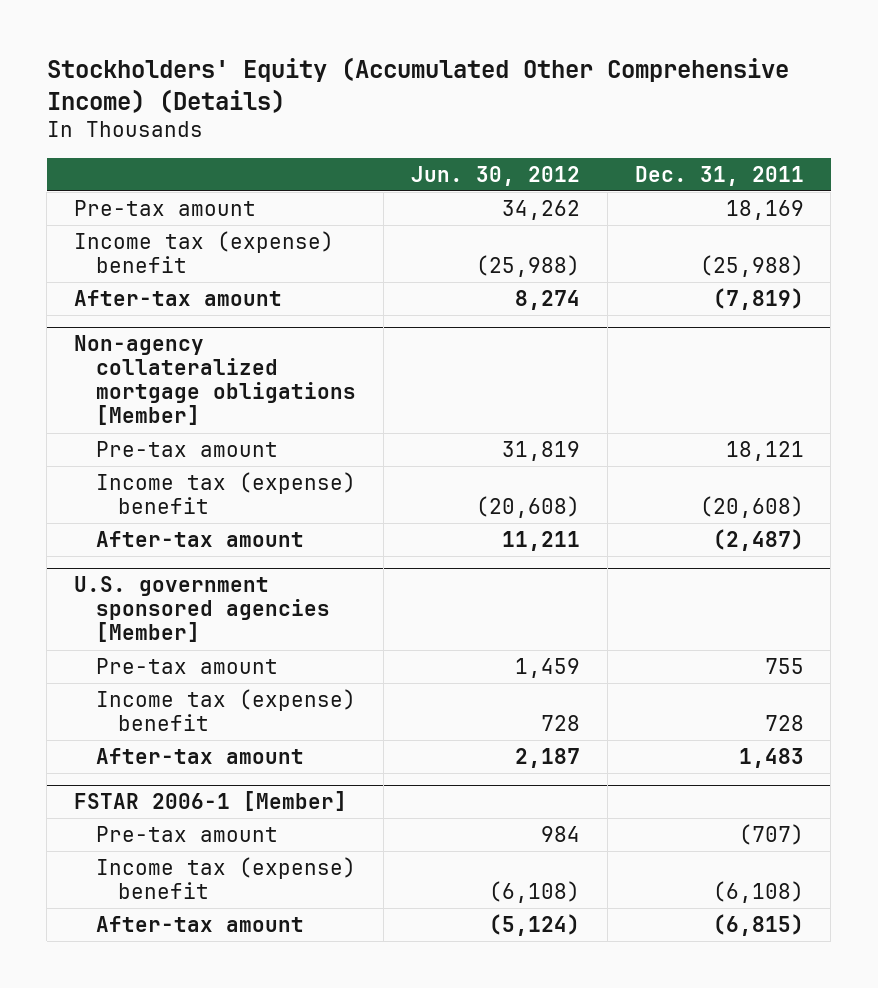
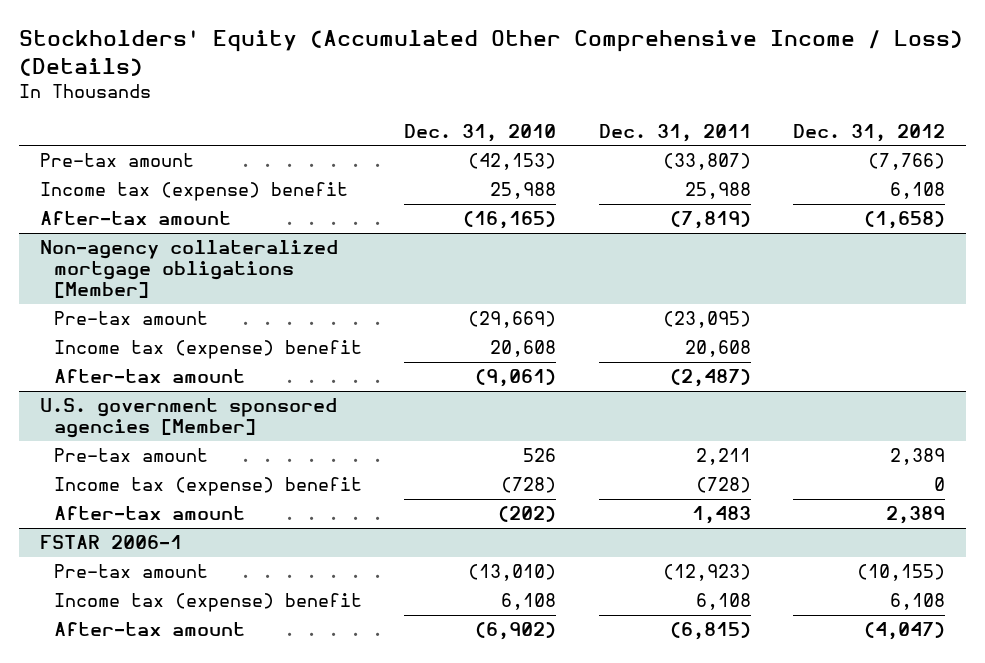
[46,57,789,113] Stockholders' Equity (Accumulated Other Comprehensive Income) (Details) -> [18,30,963,77] Stockholders' Equity (Accumulated Other Comprehensive Income / Loss) (Details)
[410,165,580,186] Jun. 30, 2012 -> none
none -> [404,123,557,142] Dec. 31, 2010
none -> [793,123,946,142] Dec. 31, 2012
[725,200,804,221] 18,169 -> [662,153,751,171] (33,807)
[699,255,804,278] (25,988) -> [684,182,751,200] 25,988
[725,441,804,462] 18,121 -> [662,311,751,329] (23,095)
[699,496,804,519] (20,608) -> [684,340,751,358] 20,608
[764,658,804,675] 755 -> [695,448,751,466] 2,211
[764,715,804,732] 728 -> [695,477,751,494] (728)
[74,791,348,812] FSTAR 2006-1 [Member] -> [39,535,182,550] FSTAR 2006-1
[738,824,804,846] (707) -> [662,564,751,582] (12,923)
[712,881,804,904] (6,108) -> [695,593,751,611] 6,108

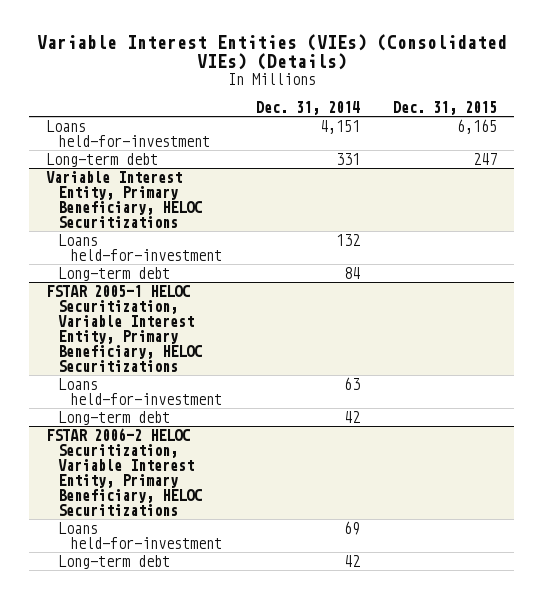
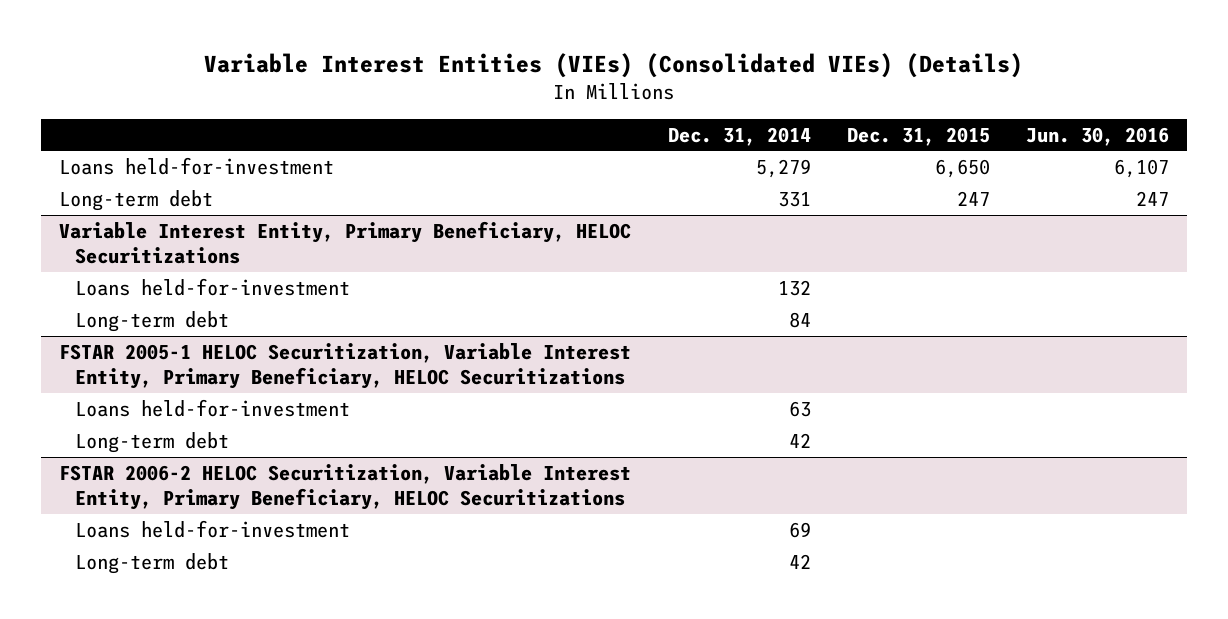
none -> [1026,126,1170,146] Jun. 30, 2016
[319,119,360,134] 4,151 -> [755,158,811,178] 5,279
[457,118,498,134] 6,165 -> [934,158,990,178] 6,650

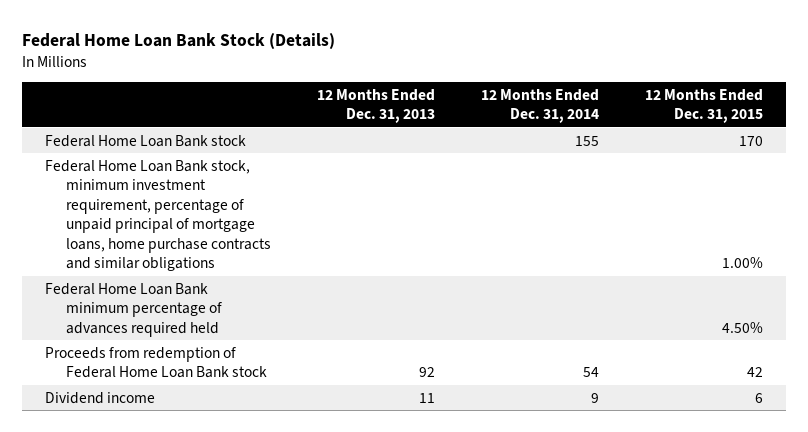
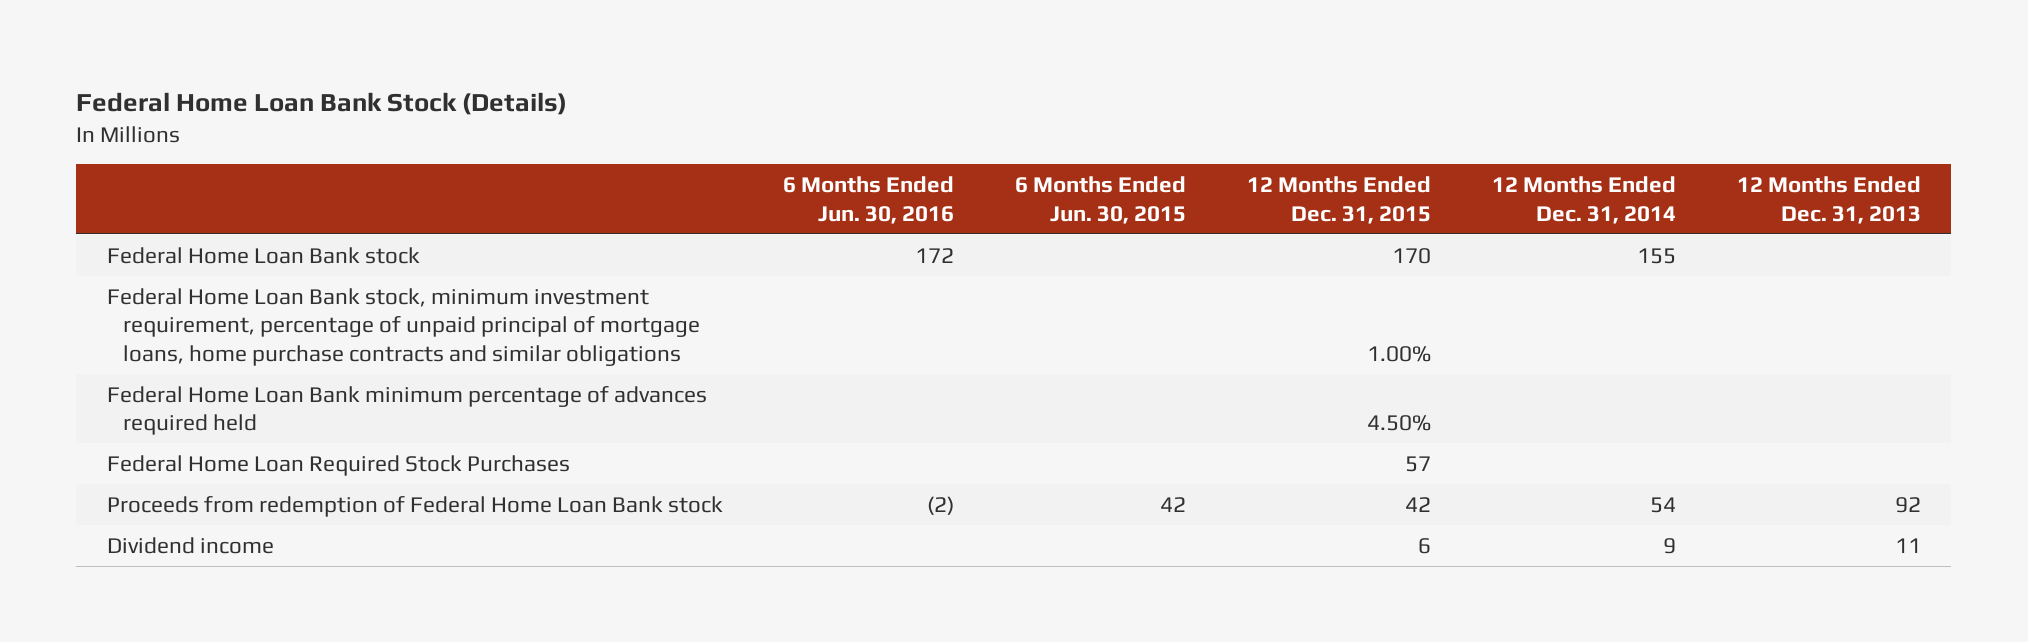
none -> [783,176,955,224] 6 Months Ended Jun. 30, 2016
none -> [1015,176,1187,224] 6 Months Ended Jun. 30, 2015
none -> [106,454,570,476] Federal Home Loan Required Stock Purchases

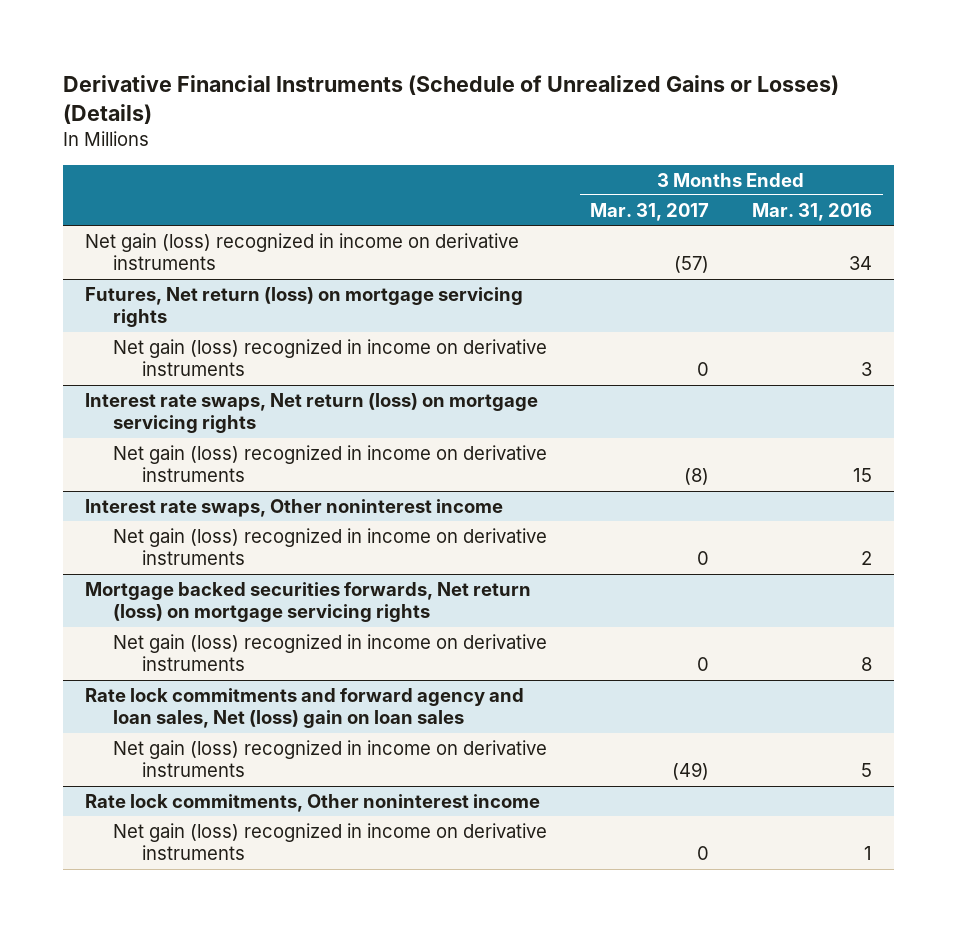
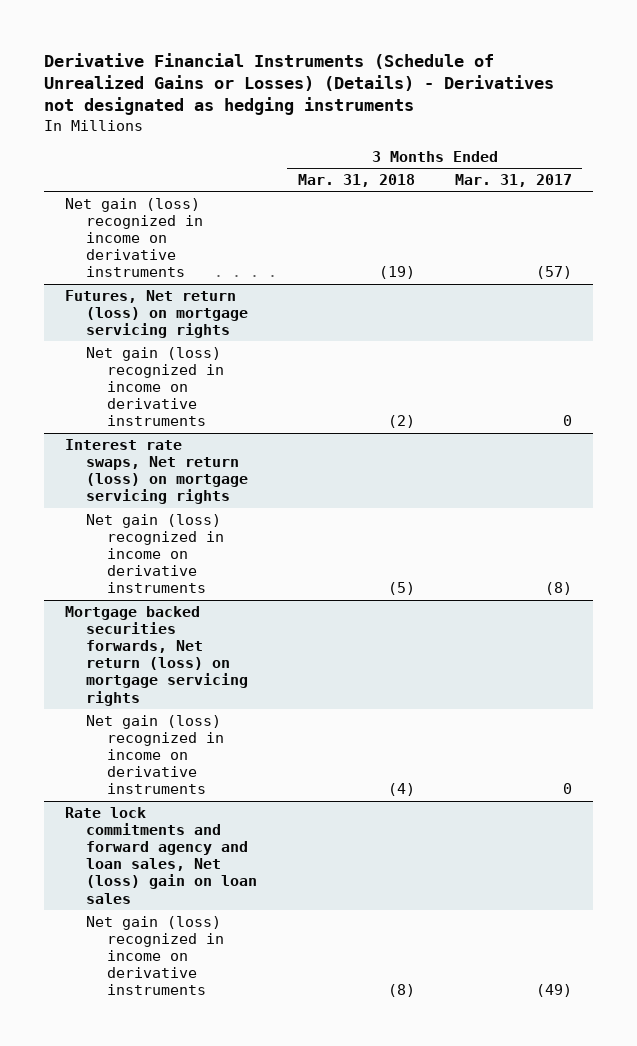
[63,74,840,124] Derivative Financial Instruments (Schedule of Unrealized Gains or Losses) (Details) -> [44,52,555,116] Derivative Financial Instruments (Schedule of Unrealized Gains or Losses) (Details) - Derivatives not designated as hedging instruments
[752,202,873,221] Mar. 31, 2016 -> none
none -> [297,173,415,187] Mar. 31, 2018
[84,498,503,517] Interest rate swaps, Other noninterest income -> none
[113,527,548,566] Net gain (loss) recognized in income on derivative instruments -> none
[84,793,540,812] Rate lock commitments, Other noninterest income -> none
[113,822,548,861] Net gain (loss) recognized in income on derivative instruments -> none

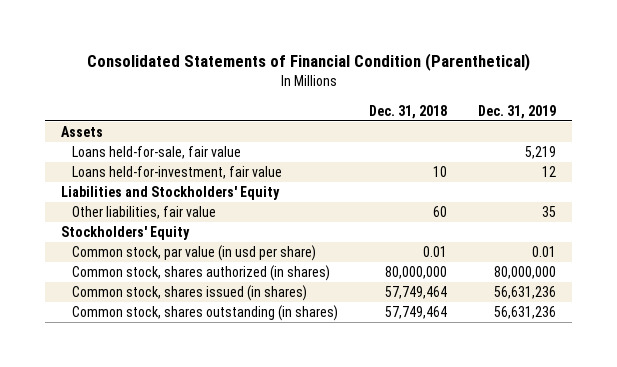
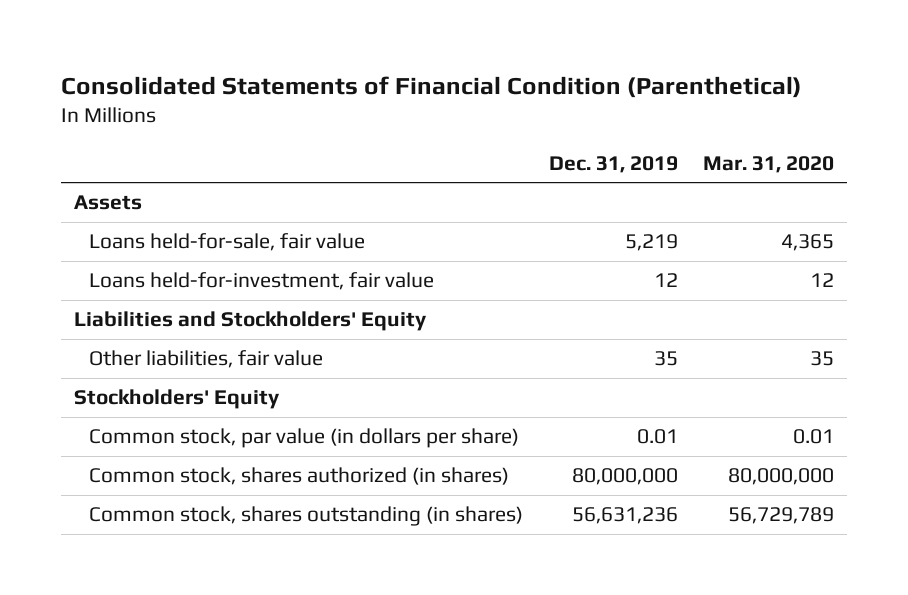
[368,104,447,119] Dec. 31, 2018 -> none
none -> [703,155,835,173] Mar. 31, 2020
[71,245,316,262] Common stock, par value (in usd per share) -> [89,428,520,449] Common stock, par value (in dollars per share)
[71,285,307,302] Common stock, shares issued (in shares) -> none

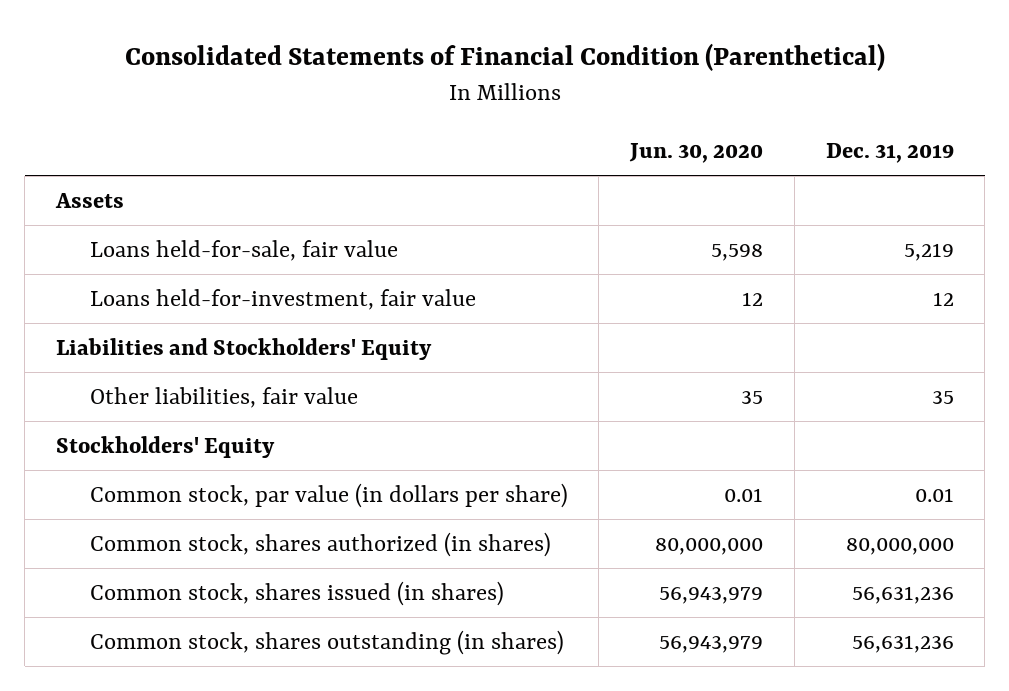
[703,155,835,173] Mar. 31, 2020 -> none
none -> [629,143,764,164] Jun. 30, 2020
none -> [89,581,504,607] Common stock, shares issued (in shares)

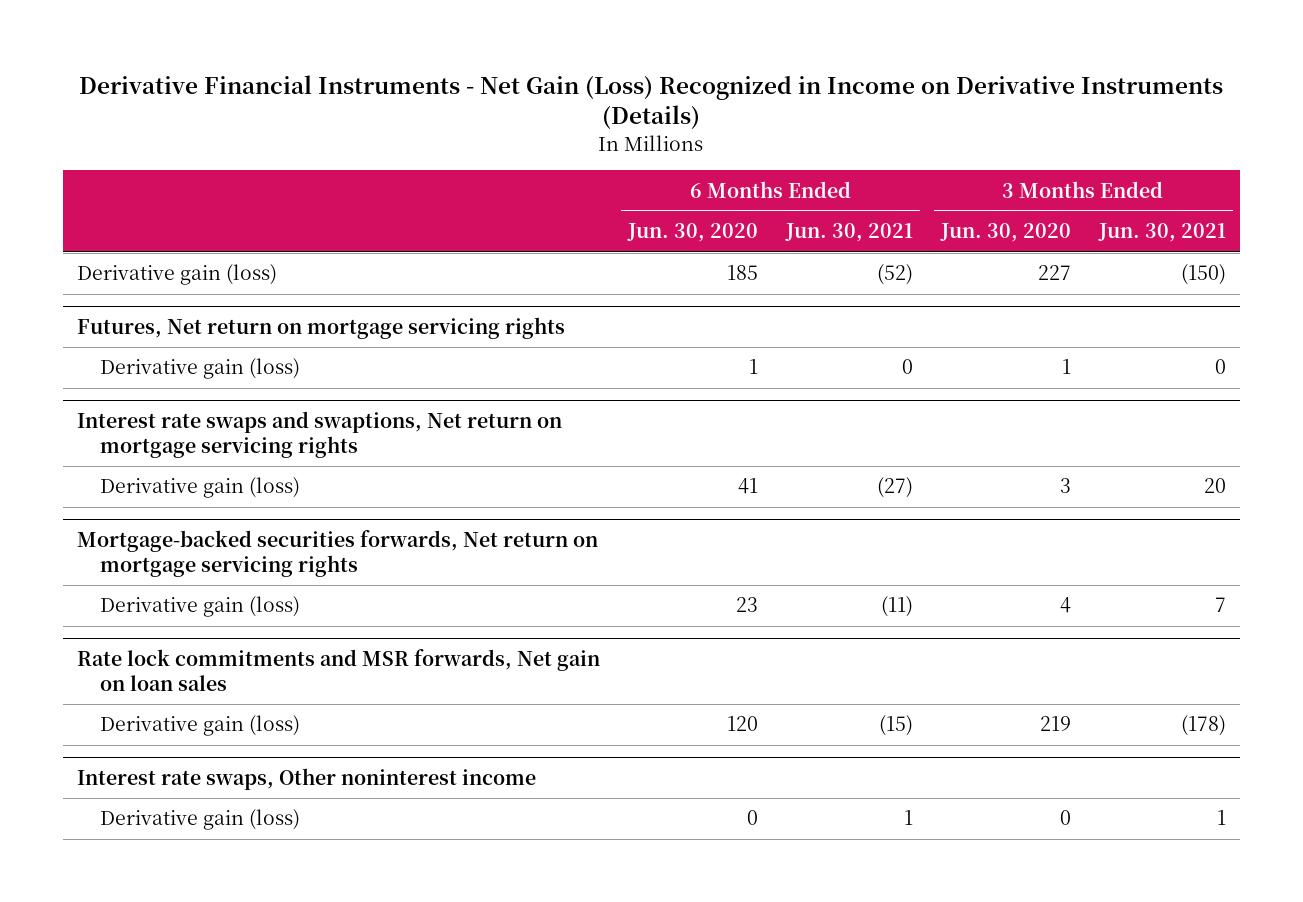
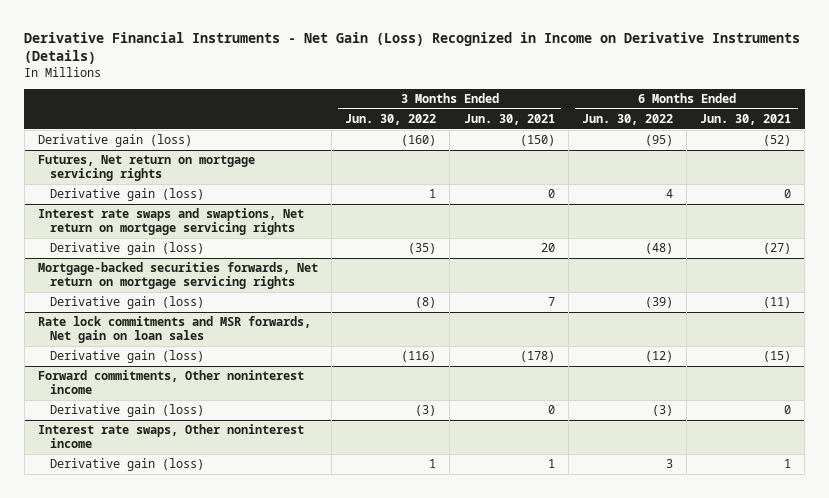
[627,223,759,243] Jun. 30, 2020 -> none
[939,223,1071,243] Jun. 30, 2020 -> none
none -> [345,114,437,126] Jun. 30, 2022
none -> [581,114,673,126] Jun. 30, 2022
none -> [38,370,305,395] Forward commitments, Other noninterest income
none -> [50,404,205,418] Derivative gain (loss)

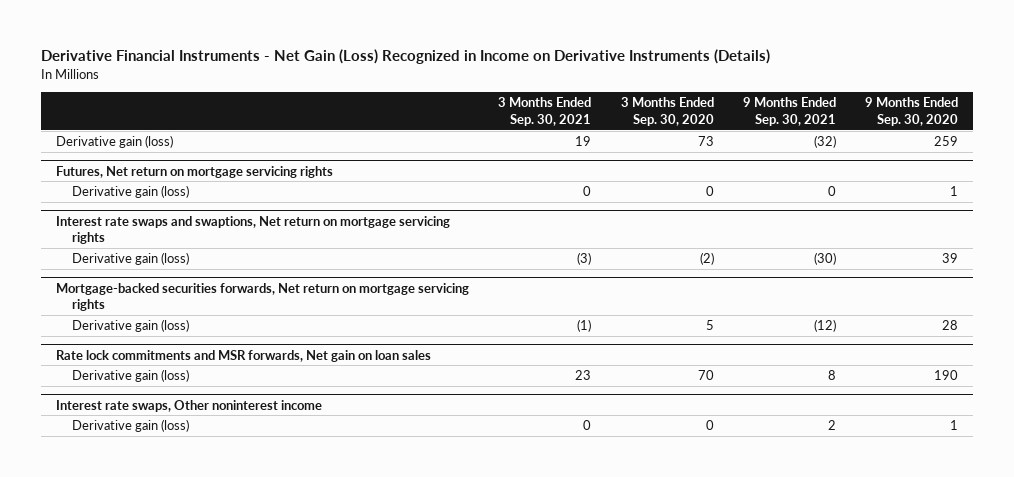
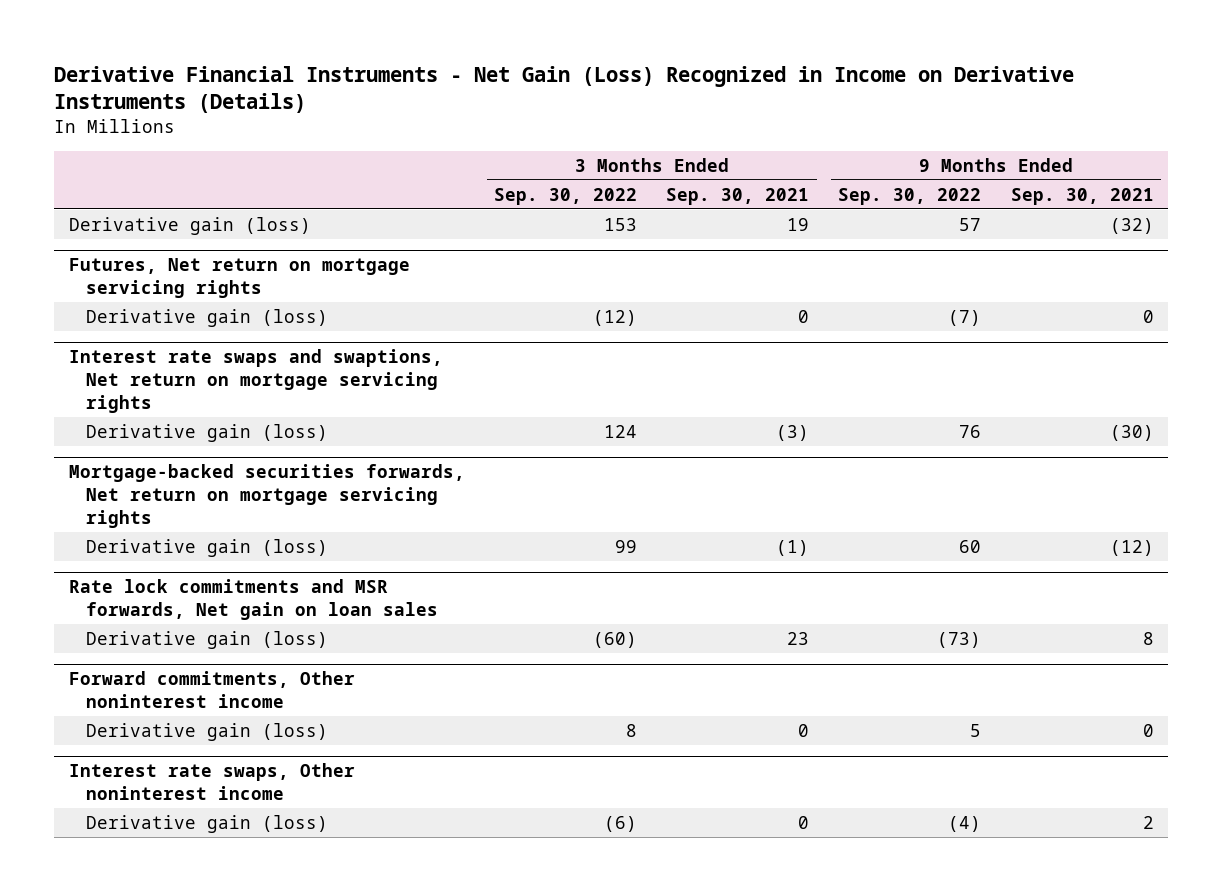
[620,97,714,126] 3 Months Ended Sep. 30, 2020 -> none
[865,97,959,126] 9 Months Ended Sep. 30, 2020 -> none
none -> [494,187,638,205] Sep. 30, 2022
none -> [838,187,982,205] Sep. 30, 2022
none -> [68,671,355,708] Forward commitments, Other noninterest income
none -> [85,722,328,741] Derivative gain (loss)

